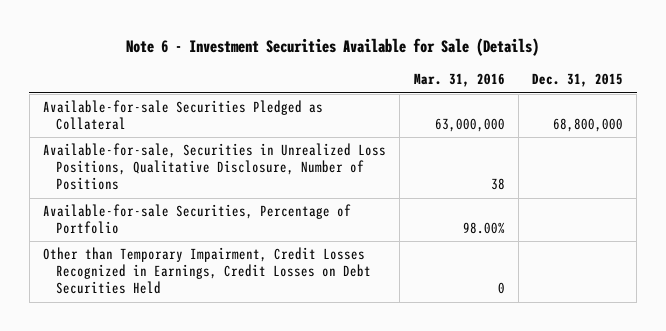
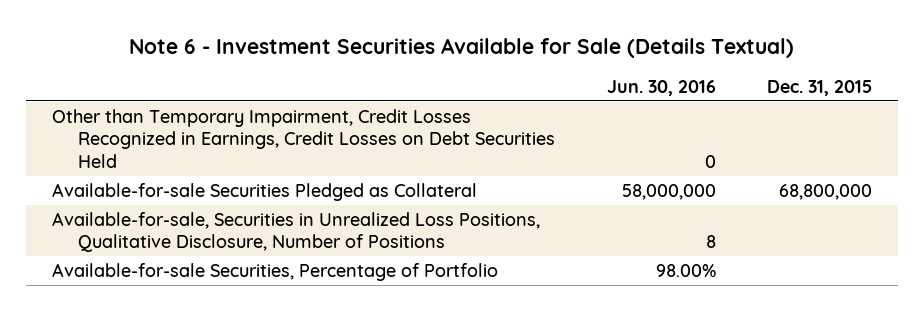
[126,37,540,56] Note 6 - Investment Securities Available for Sale (Details) -> [129,38,795,59] Note 6 - Investment Securities Available for Sale (Details Textual)
[413,73,505,88] Mar. 31, 2016 -> none
none -> [606,79,716,96] Jun. 30, 2016
[43,247,371,295] Other than Temporary Impairment, Credit Losses Recognized in Earnings, Credit Losses on Debt Securities Held -> [51,108,556,168] Other than Temporary Impairment, Credit Losses Recognized in Earnings, Credit Losses on Debt Securities Held

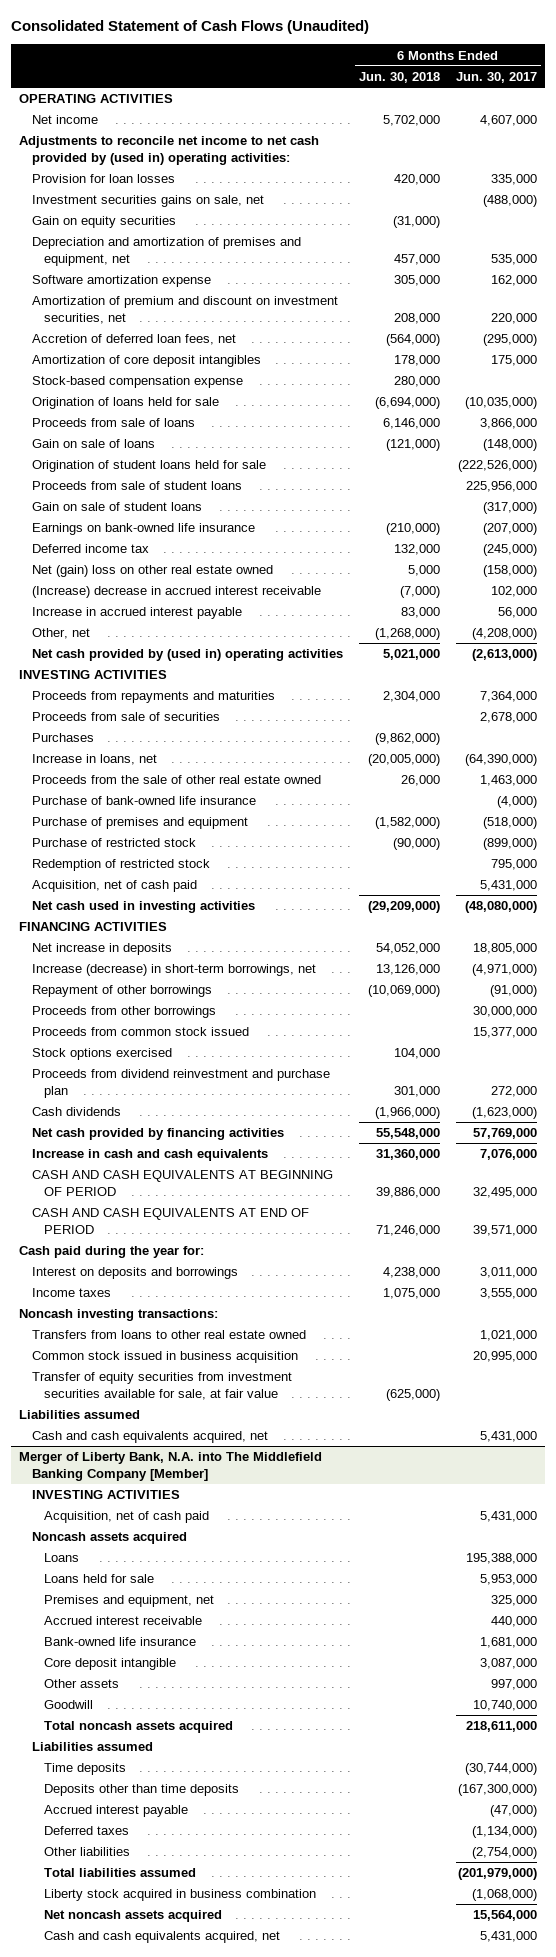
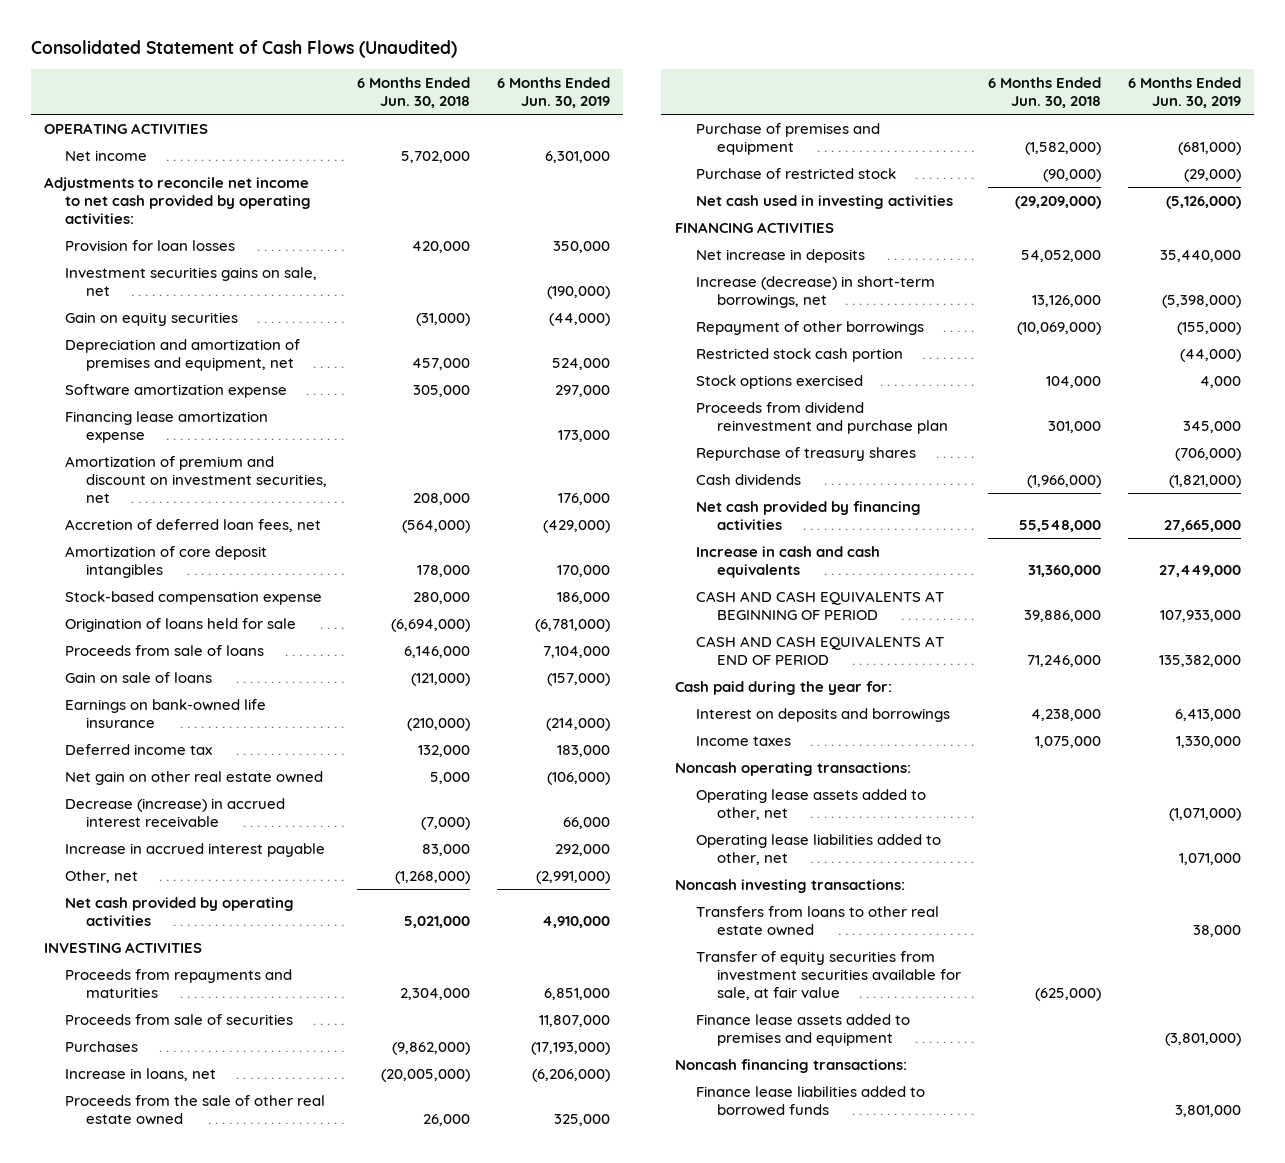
[455,71,537,83] Jun. 30, 2017 -> none
none -> [497,77,611,109] 6 Months Ended Jun. 30, 2019
[19,136,320,165] Adjustments to reconcile net income to net cash provided by (used in) operating activities: -> [44,176,312,225] Adjustments to reconcile net income to net cash provided by operating activities:
none -> [65,410,269,444] Financing lease amortization expense
[31,460,266,473] Origination of student loans held for sale -> none
[31,481,242,491] Proceeds from sale of student loans -> none
[31,502,202,512] Gain on sale of student loans -> none
[31,565,273,578] Net (gain) loss on other real estate owned -> [65,770,324,785] Net gain on other real estate owned
[31,586,321,599] (Increase) decrease in accrued interest receivable -> [65,797,286,828] Decrease (increase) in accrued interest receivable
[31,649,343,662] Net cash provided by (used in) operating activities -> [65,896,295,927] Net cash provided by operating activities
[31,796,256,806] Purchase of bank-owned life insurance -> none
[31,859,210,872] Redemption of restricted stock -> none
[31,880,197,893] Acquisition, net of cash paid -> none
[31,1006,216,1019] Proceeds from other borrowings -> none
[31,1027,249,1037] Proceeds from common stock issued -> none
none -> [695,347,903,362] Restricted stock cash portion
none -> [695,446,916,461] Repurchase of treasury shares
none -> [674,761,911,776] Noncash operating transactions:
none -> [695,788,926,821] Operating lease assets added to other, net
none -> [695,833,941,866] Operating lease liabilities added to other, net
[31,1351,298,1364] Common stock issued in business acquisition -> none
[19,1410,141,1420] Liabilities assumed -> none
[31,1431,268,1444] Cash and cash equivalents acquired, net -> none
[19,1452,323,1481] Merger of Liberty Bank, N.A. into The Middlefield Banking Company [Member] -> none
[31,1490,180,1500] INVESTING ACTIVITIES -> none
[44,1511,210,1524] Acquisition, net of cash paid -> none
[31,1532,187,1545] Noncash assets acquired -> none
[44,1553,80,1563] Loans -> none
[44,1574,155,1584] Loans held for sale -> none
[44,1595,215,1608] Premises and equipment, net -> none
[44,1616,203,1626] Accrued interest receivable -> none
[44,1637,197,1647] Bank-owned life insurance -> none
[44,1658,177,1671] Core deposit intangible -> none
[44,1679,120,1689] Other assets -> none
[44,1700,94,1710] Goodwill -> none
[44,1721,234,1734] Total noncash assets acquired -> none
[31,1742,153,1752] Liabilities assumed -> none
[44,1763,127,1776] Time deposits -> none
[44,1784,240,1797] Deposits other than time deposits -> none
[44,1805,189,1818] Accrued interest payable -> none
[44,1826,130,1836] Deferred taxes -> none
[44,1847,131,1857] Other liabilities -> none
[44,1868,197,1878] Total liabilities assumed -> none
[44,1889,317,1902] Liberty stock acquired in business combination -> none
[44,1910,223,1923] Net noncash assets acquired -> none
[44,1931,281,1944] Cash and cash equivalents acquired, net -> none
none -> [695,1013,910,1047] Finance lease assets added to premises and equipment
none -> [674,1058,907,1073] Noncash financing transactions:
none -> [695,1085,925,1117] Finance lease liabilities added to borrowed funds

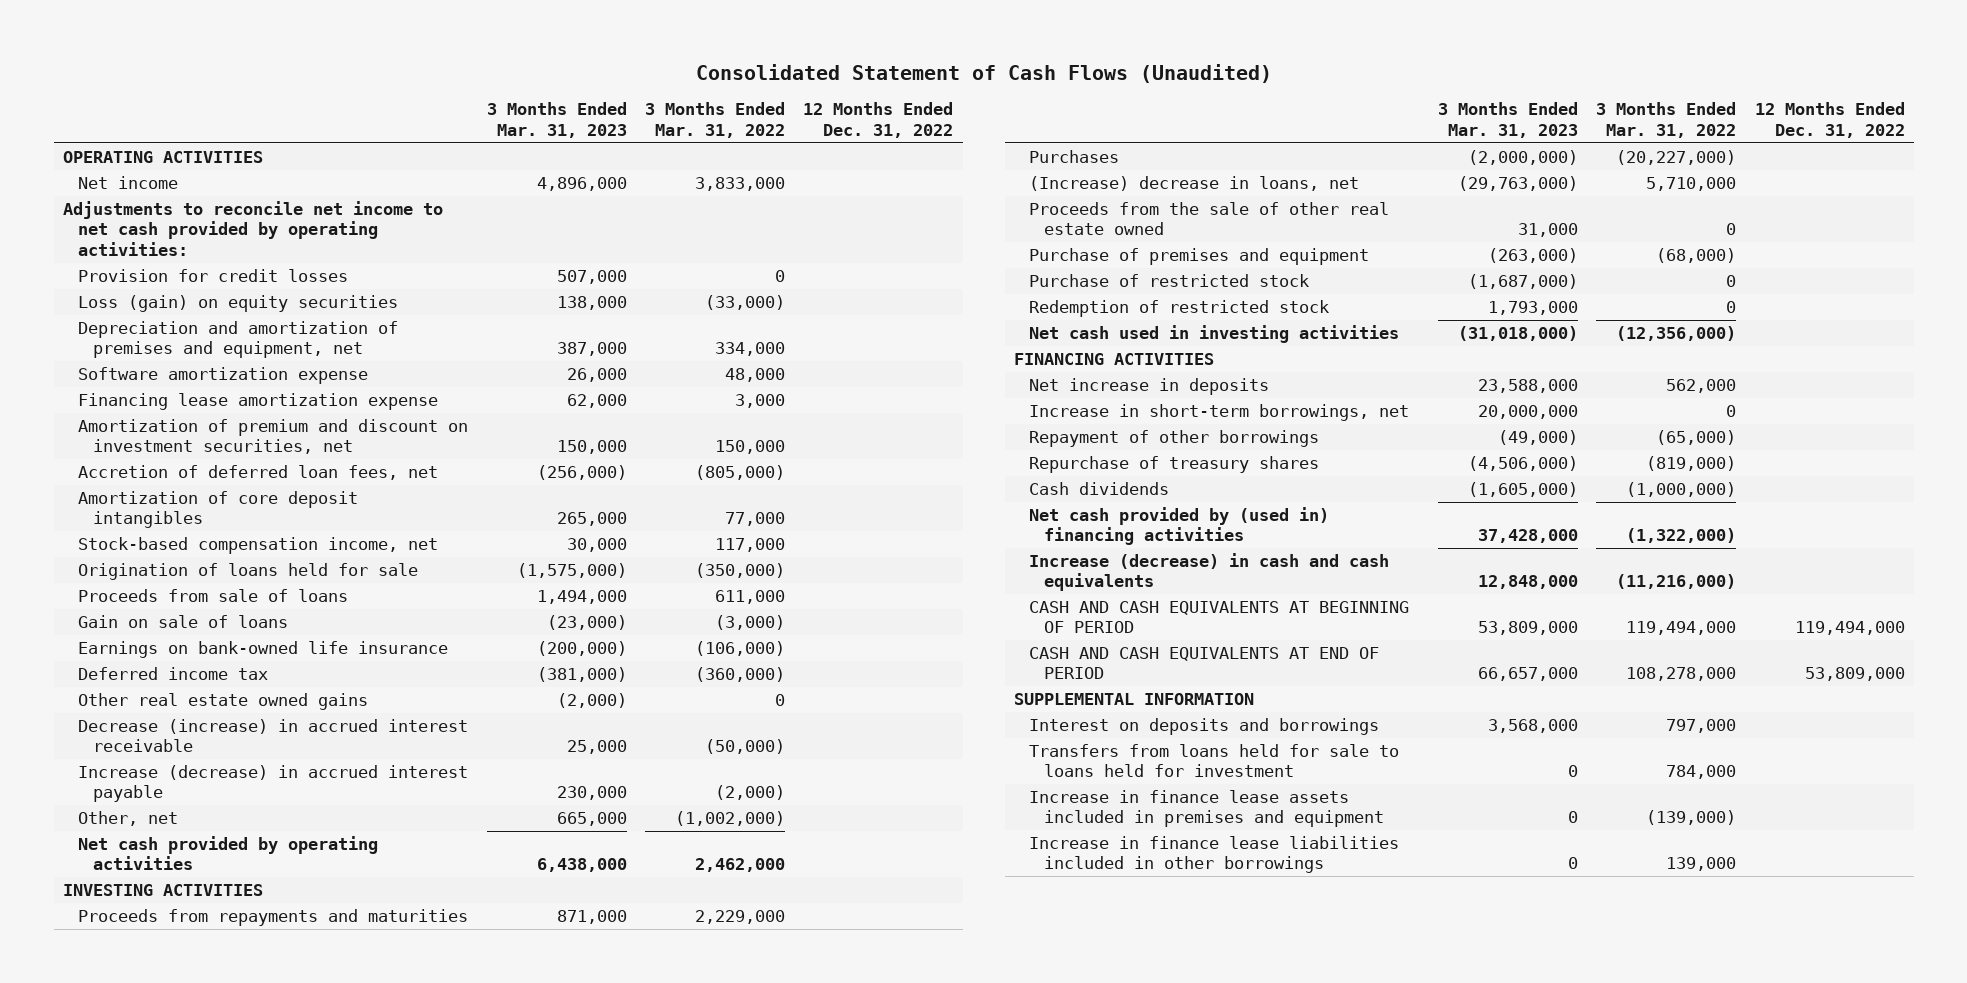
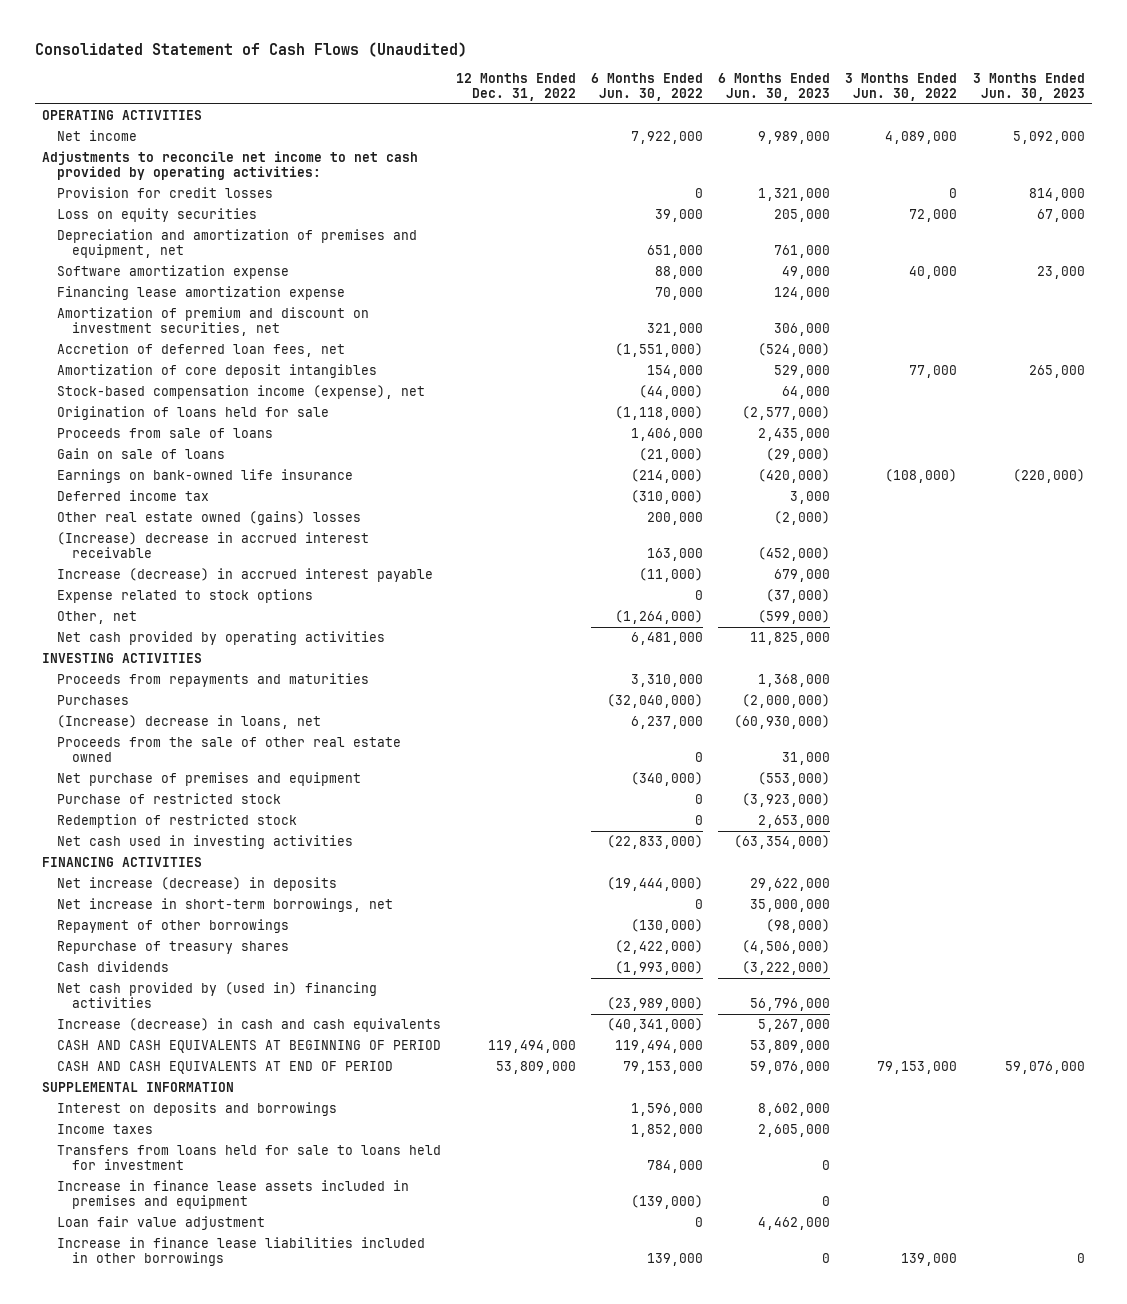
[486,102,627,138] 3 Months Ended Mar. 31, 2023 -> none
[645,102,786,138] 3 Months Ended Mar. 31, 2022 -> none
none -> [591,72,704,102] 6 Months Ended Jun. 30, 2022
none -> [718,72,831,102] 6 Months Ended Jun. 30, 2023
none -> [845,72,958,102] 3 Months Ended Jun. 30, 2022
none -> [972,72,1085,102] 3 Months Ended Jun. 30, 2023
[78,295,399,313] Loss (gain) on equity securities -> [57,208,258,223] Loss on equity securities
[78,537,439,555] Stock-based compensation income, net -> [57,385,426,400] Stock-based compensation income (expense), net
[78,693,369,711] Other real estate owned gains -> [57,511,362,526] Other real estate owned (gains) losses
[78,719,469,753] Decrease (increase) in accrued interest receivable -> [57,532,370,559] (Increase) decrease in accrued interest receivable
none -> [57,589,314,604] Expense related to stock options
[1029,248,1370,266] Purchase of premises and equipment -> [57,772,362,787] Net purchase of premises and equipment
[1029,378,1270,396] Net increase in deposits -> [57,877,338,892] Net increase (decrease) in deposits
[1029,404,1410,422] Increase in short-term borrowings, net -> [57,898,394,913] Net increase in short-term borrowings, net
none -> [57,1124,154,1135] Income taxes
none -> [57,1216,266,1231] Loan fair value adjustment

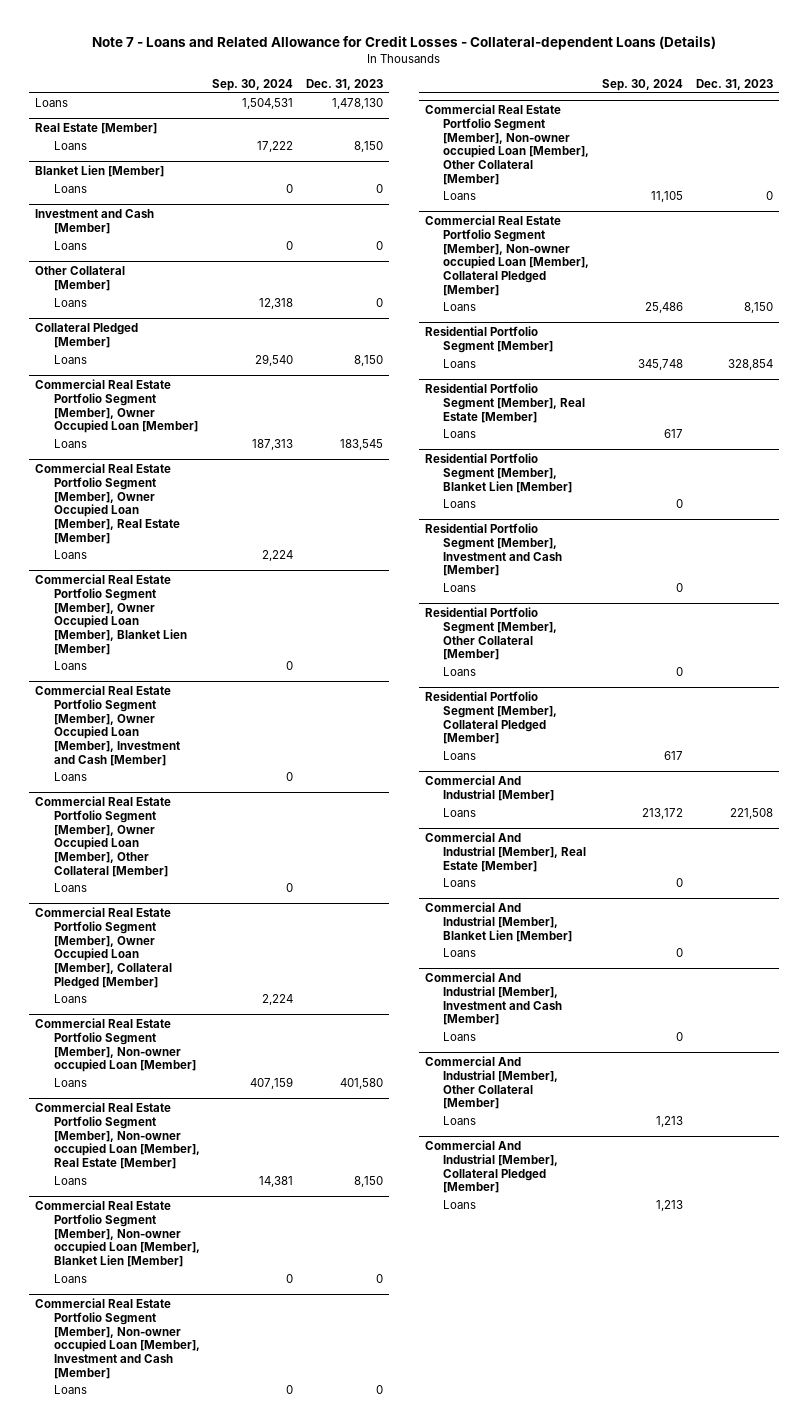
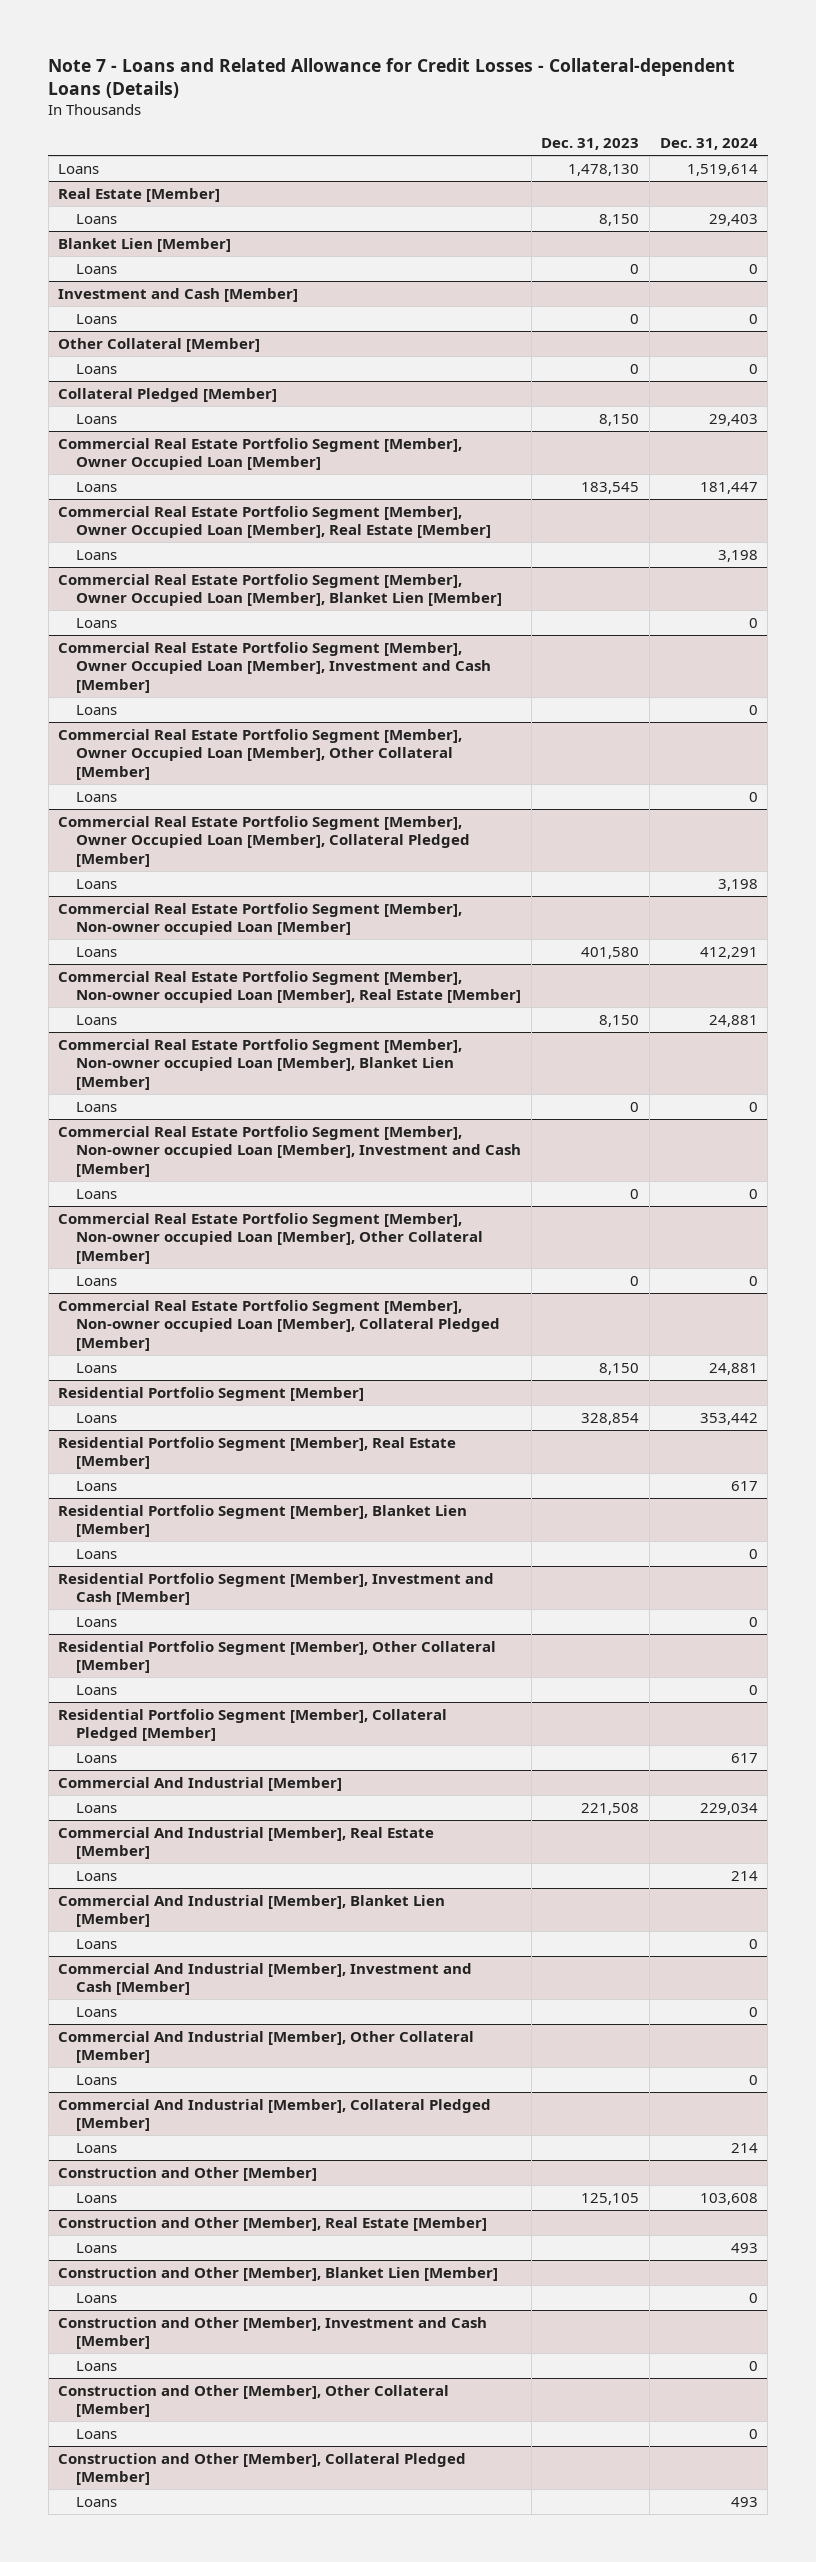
[212,78,294,91] Sep. 30, 2024 -> none
none -> [659,138,758,151] Dec. 31, 2024
none -> [58,2166,318,2181] Construction and Other [Member]
none -> [76,2192,118,2203] Loans
none -> [58,2216,488,2231] Construction and Other [Member], Real Estate [Member]
none -> [76,2242,118,2253] Loans
none -> [58,2266,499,2281] Construction and Other [Member], Blanket Lien [Member]
none -> [76,2292,118,2303] Loans
none -> [58,2316,488,2350] Construction and Other [Member], Investment and Cash [Member]
none -> [76,2360,118,2371] Loans
none -> [58,2384,450,2418] Construction and Other [Member], Other Collateral [Member]
none -> [76,2428,118,2439] Loans
none -> [58,2452,467,2486] Construction and Other [Member], Collateral Pledged [Member]
none -> [76,2496,118,2507] Loans

